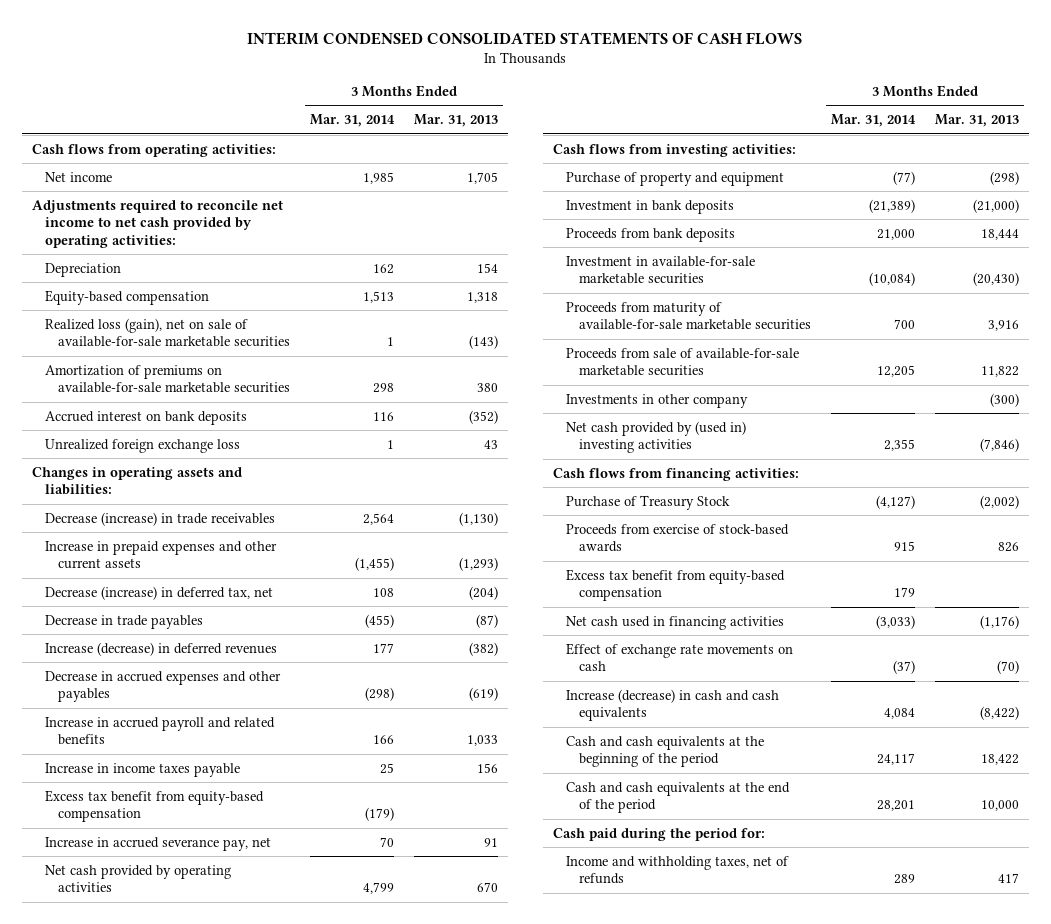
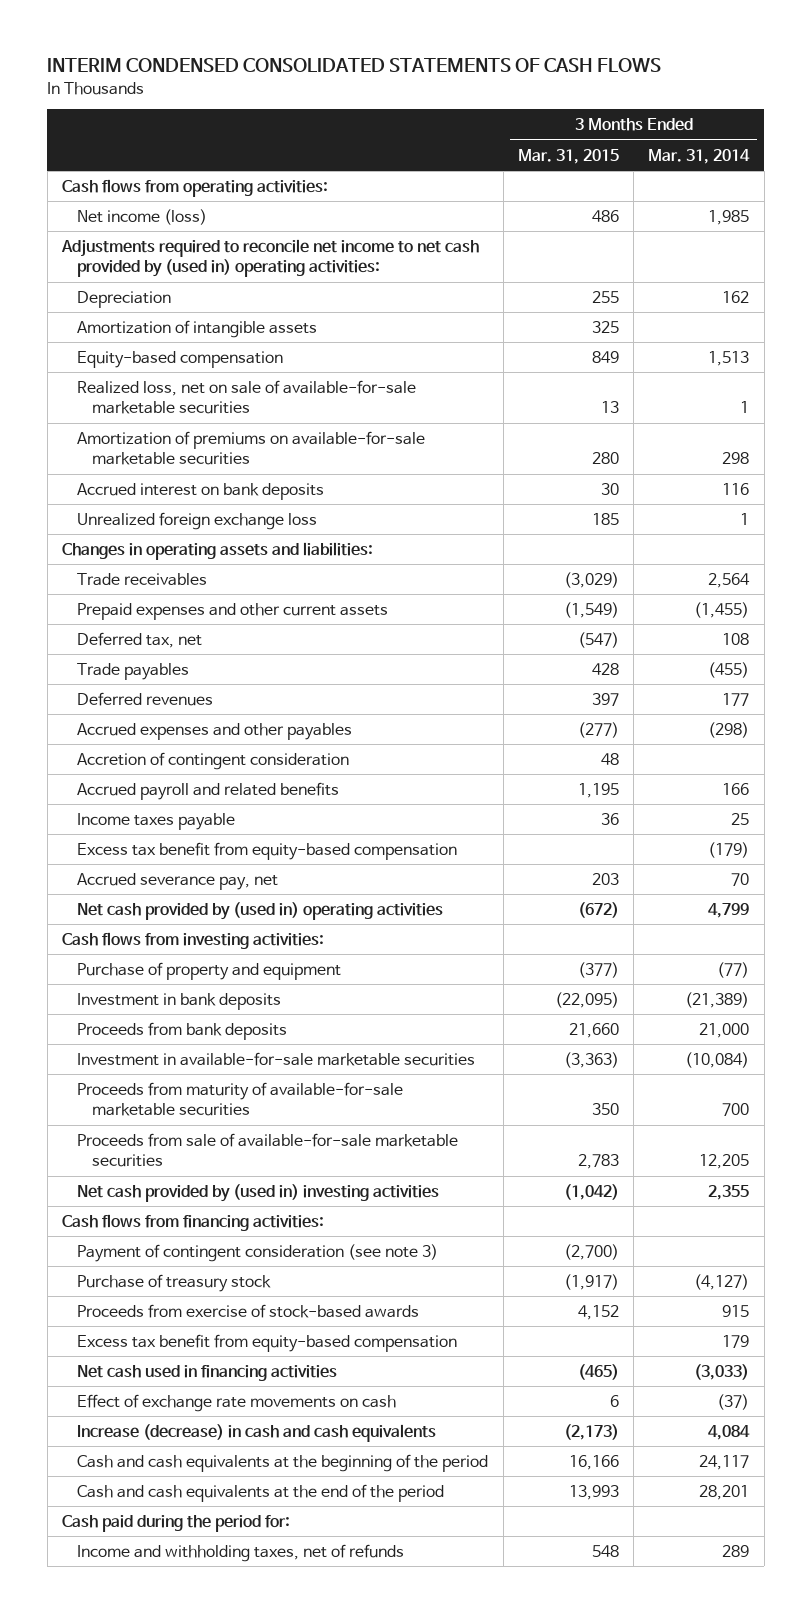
[413,114,498,128] Mar. 31, 2013 -> none
none -> [517,148,619,164] Mar. 31, 2015
[44,171,112,182] Net income -> [77,208,208,225] Net income (loss)
[31,199,283,248] Adjustments required to reconcile net income to net cash provided by operating activities: -> [61,238,480,278] Adjustments required to reconcile net income to net cash provided by (used in) operating activities:
none -> [77,319,318,338] Amortization of intangible assets
[44,317,290,348] Realized loss (gain), net on sale of available-for-sale marketable securities -> [77,379,417,415] Realized loss, net on sale of available-for-sale marketable securities
[44,511,275,526] Decrease (increase) in trade receivables -> [77,572,208,586] Trade receivables
[44,540,277,570] Increase in prepaid expenses and other current assets -> [77,602,389,620] Prepaid expenses and other current assets
[44,585,273,600] Decrease (increase) in deferred tax, net -> [77,631,203,648] Deferred tax, net
[44,614,203,629] Decrease in trade payables -> [77,662,190,680] Trade payables
[44,641,277,656] Increase (decrease) in deferred revenues -> [77,691,214,706] Deferred revenues
[44,670,281,703] Decrease in accrued expenses and other payables -> [77,722,353,740] Accrued expenses and other payables
none -> [77,751,350,770] Accretion of contingent consideration
[44,716,275,746] Increase in accrued payroll and related benefits -> [77,781,340,800] Accrued payroll and related benefits
[44,762,240,777] Increase in income taxes payable -> [77,812,236,830] Income taxes payable
[44,836,271,851] Increase in accrued severance pay, net -> [77,872,279,890] Accrued severance pay, net
[44,864,231,893] Net cash provided by operating activities -> [77,901,444,920] Net cash provided by (used in) operating activities
[566,393,749,408] Investments in other company -> none
none -> [77,1243,439,1262] Payment of contingent consideration (see note 3)
[566,494,731,510] Purchase of Treasury Stock -> [77,1273,272,1292] Purchase of treasury stock

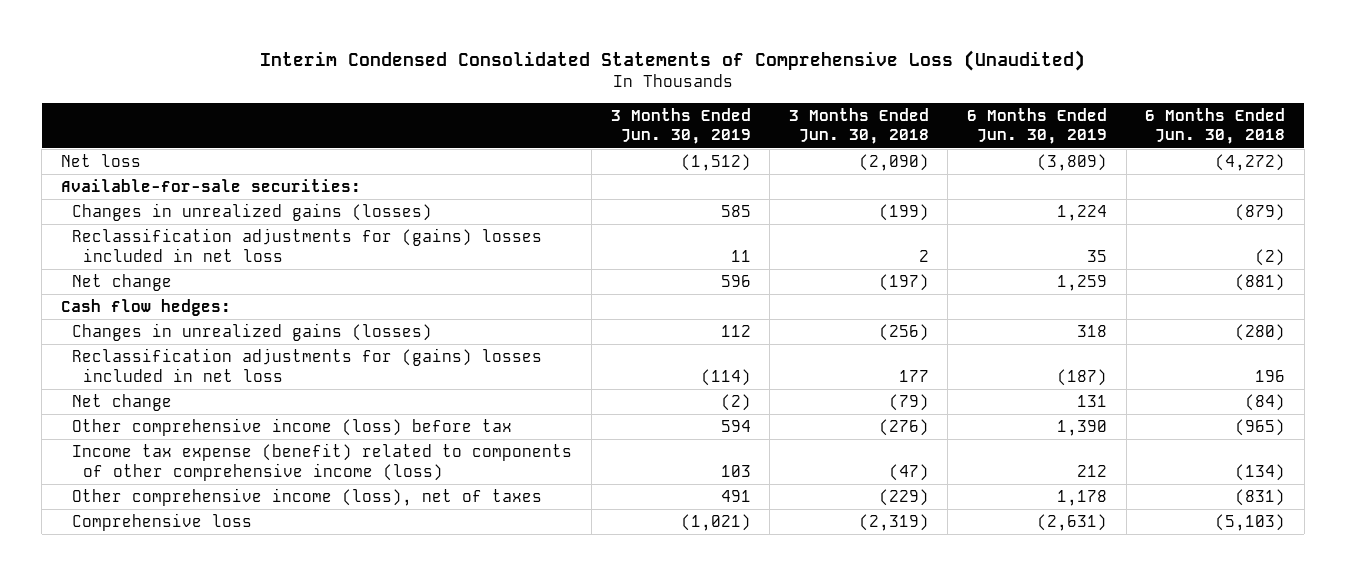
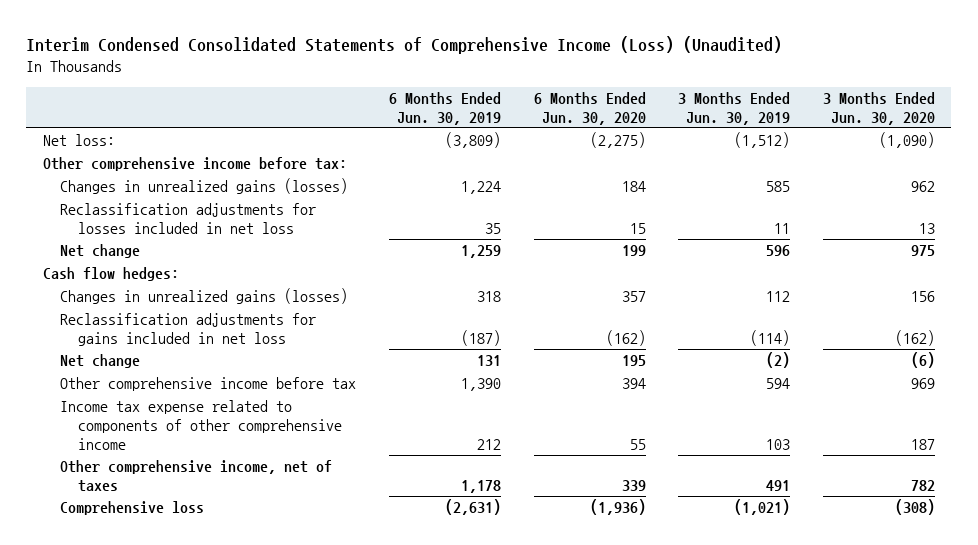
[260,50,1086,72] Interim Condensed Consolidated Statements of Comprehensive Loss (Unaudited) -> [26,36,783,55] Interim Condensed Consolidated Statements of Comprehensive Income (Loss) (Unaudited)
[788,107,929,145] 3 Months Ended Jun. 30, 2018 -> none
[1145,107,1286,145] 6 Months Ended Jun. 30, 2018 -> none
none -> [533,91,646,125] 6 Months Ended Jun. 30, 2020
none -> [823,91,936,125] 3 Months Ended Jun. 30, 2020
[61,154,142,168] Net loss -> [42,134,115,147] Net loss:
[61,179,362,193] Available-for-sale securities: -> [42,157,347,172] Other comprehensive income before tax:
[72,228,543,262] Reclassification adjustments for (gains) losses included in net loss -> [60,203,317,234] Reclassification adjustments for losses included in net loss
[72,348,543,382] Reclassification adjustments for (gains) losses included in net loss -> [60,313,317,346] Reclassification adjustments for gains included in net loss
[72,418,513,437] Other comprehensive income (loss) before tax -> [60,377,357,392] Other comprehensive income before tax
[72,443,573,481] Income tax expense (benefit) related to components of other comprehensive income (loss) -> [60,400,343,450] Income tax expense related to components of other comprehensive income
[72,488,543,507] Other comprehensive income (loss), net of taxes -> [60,460,333,492] Other comprehensive income, net of taxes

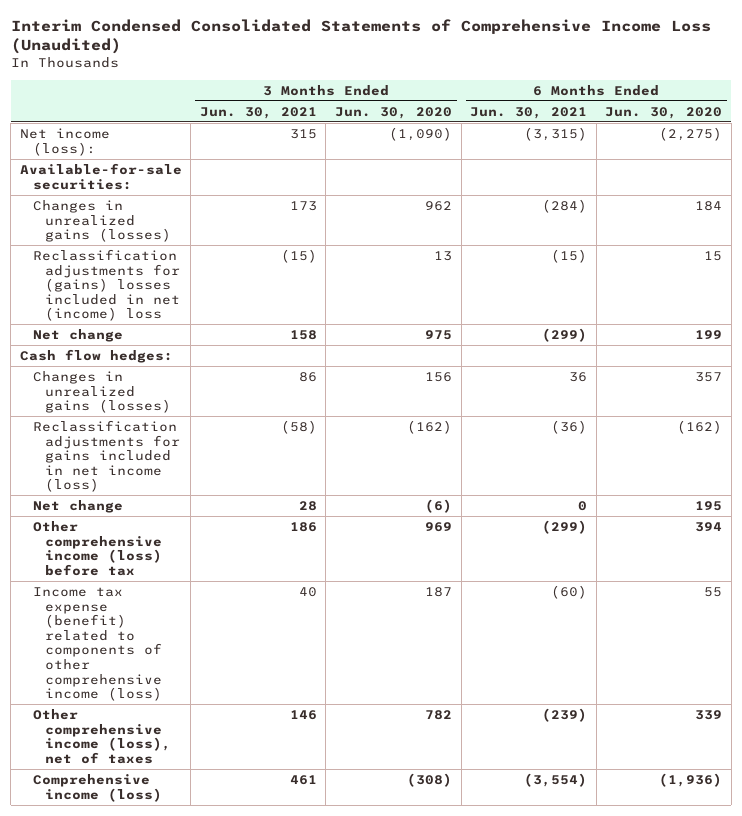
[26,36,783,55] Interim Condensed Consolidated Statements of Comprehensive Income (Loss) (Unaudited) -> [10,18,711,55] Interim Condensed Consolidated Statements of Comprehensive Income Loss (Unaudited)
[389,91,502,125] 6 Months Ended Jun. 30, 2019 -> none
[678,91,791,125] 3 Months Ended Jun. 30, 2019 -> none
none -> [199,106,317,119] Jun. 30, 2021
none -> [470,106,588,119] Jun. 30, 2021
[42,134,115,147] Net loss: -> [19,127,110,156] Net income (loss):
[42,157,347,172] Other comprehensive income before tax: -> [19,162,182,190] Available-for-sale securities:
[60,203,317,234] Reclassification adjustments for losses included in net loss -> [32,248,181,322] Reclassification adjustments for (gains) losses included in net (income) loss
[60,313,317,346] Reclassification adjustments for gains included in net loss -> [32,419,181,493] Reclassification adjustments for gains included in net income (loss)
[60,377,357,392] Other comprehensive income before tax -> [32,520,163,576] Other comprehensive income (loss) before tax
[60,400,343,450] Income tax expense related to components of other comprehensive income -> [32,586,163,702] Income tax expense (benefit) related to components of other comprehensive income (loss)
[60,460,333,492] Other comprehensive income, net of taxes -> [32,708,172,764] Other comprehensive income (loss), net of taxes
[60,501,205,516] Comprehensive loss -> [32,773,163,802] Comprehensive income (loss)

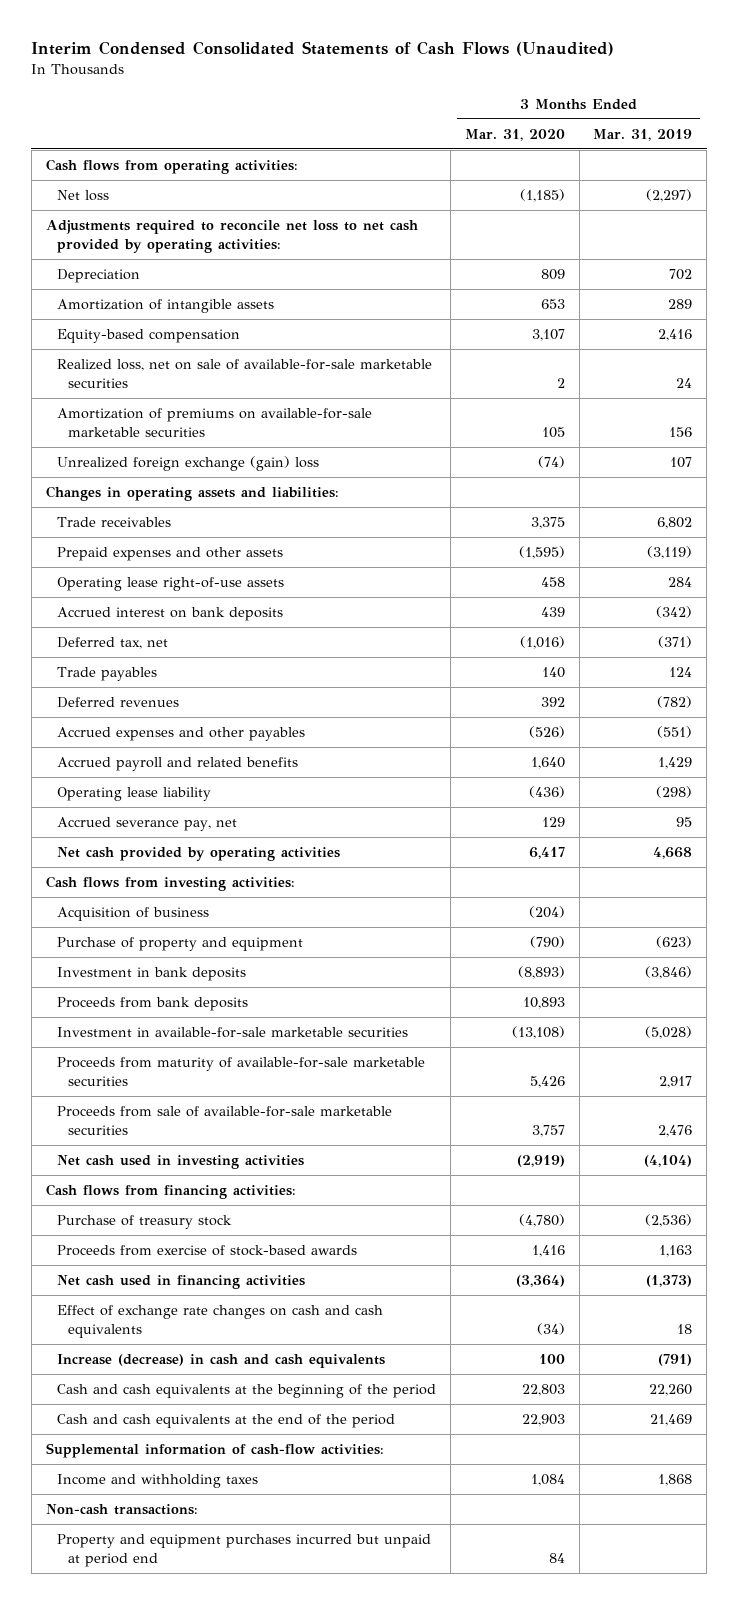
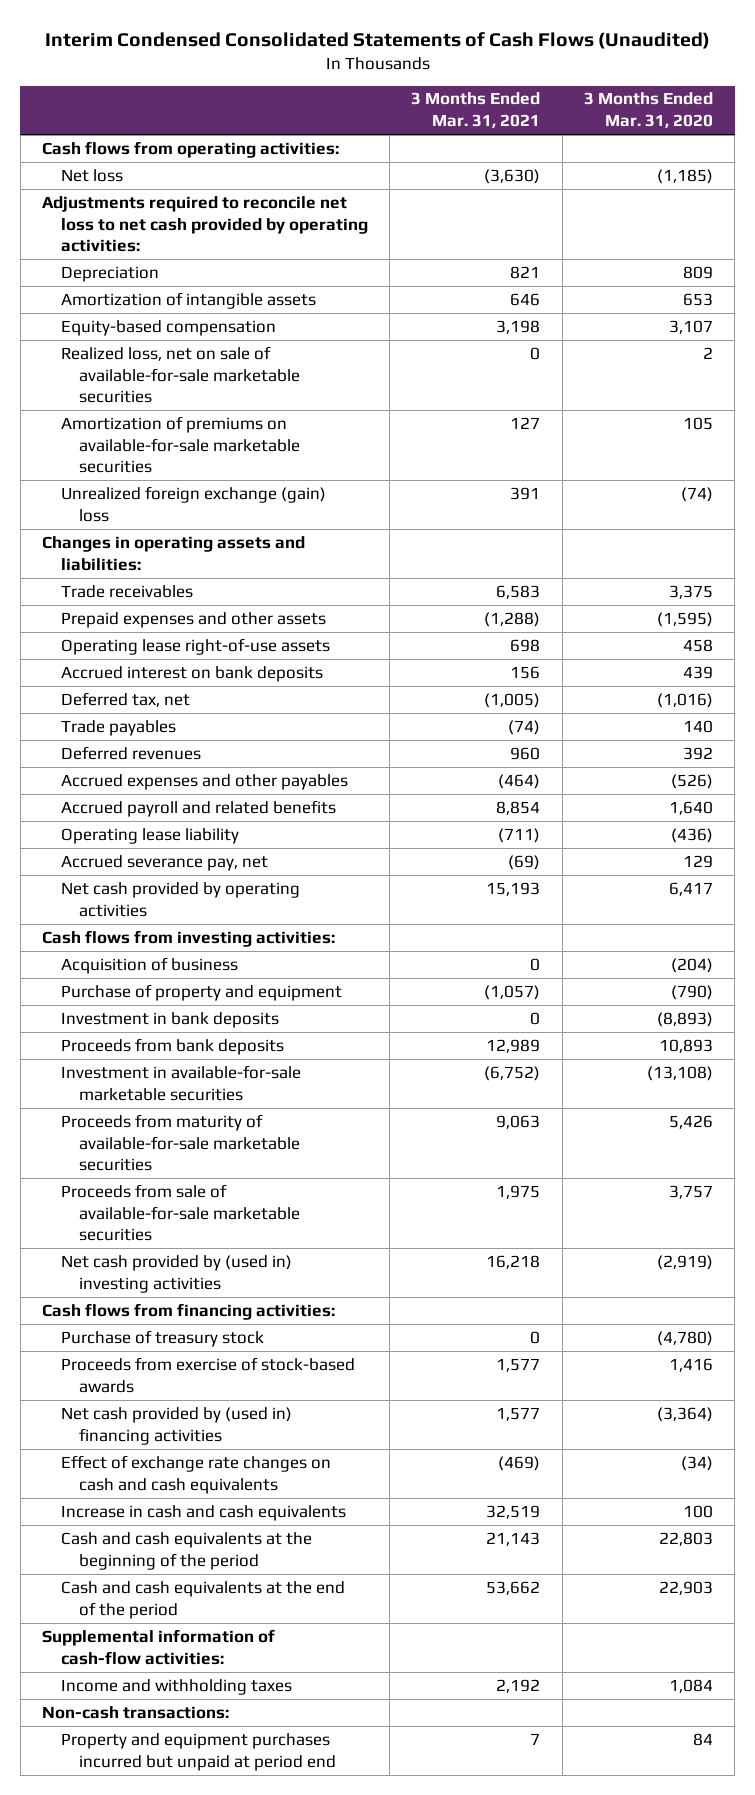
[593,128,693,141] Mar. 31, 2019 -> none
none -> [411,92,541,129] 3 Months Ended Mar. 31, 2021
[56,1155,304,1170] Net cash used in investing activities -> [60,1254,292,1293] Net cash provided by (used in) investing activities
[56,1275,305,1290] Net cash used in financing activities -> [60,1406,292,1445] Net cash provided by (used in) financing activities
[56,1354,385,1369] Increase (decrease) in cash and cash equivalents -> [60,1504,346,1521] Increase in cash and cash equivalents

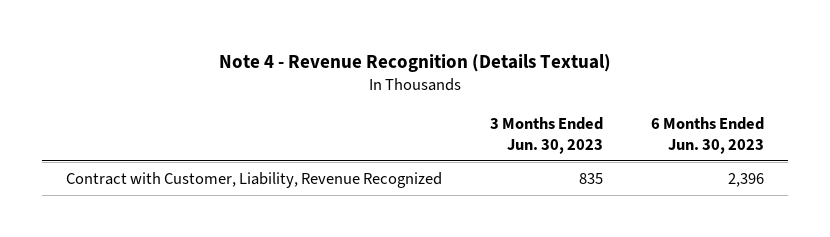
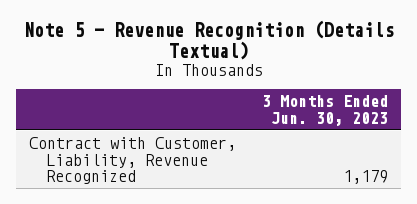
[218,53,611,72] Note 4 - Revenue Recognition (Details Textual) -> [23,19,394,60] Note 5 - Revenue Recognition (Details Textual)
[650,116,764,154] 6 Months Ended Jun. 30, 2023 -> none
[578,173,603,185] 835 -> [343,170,389,185] 1,179

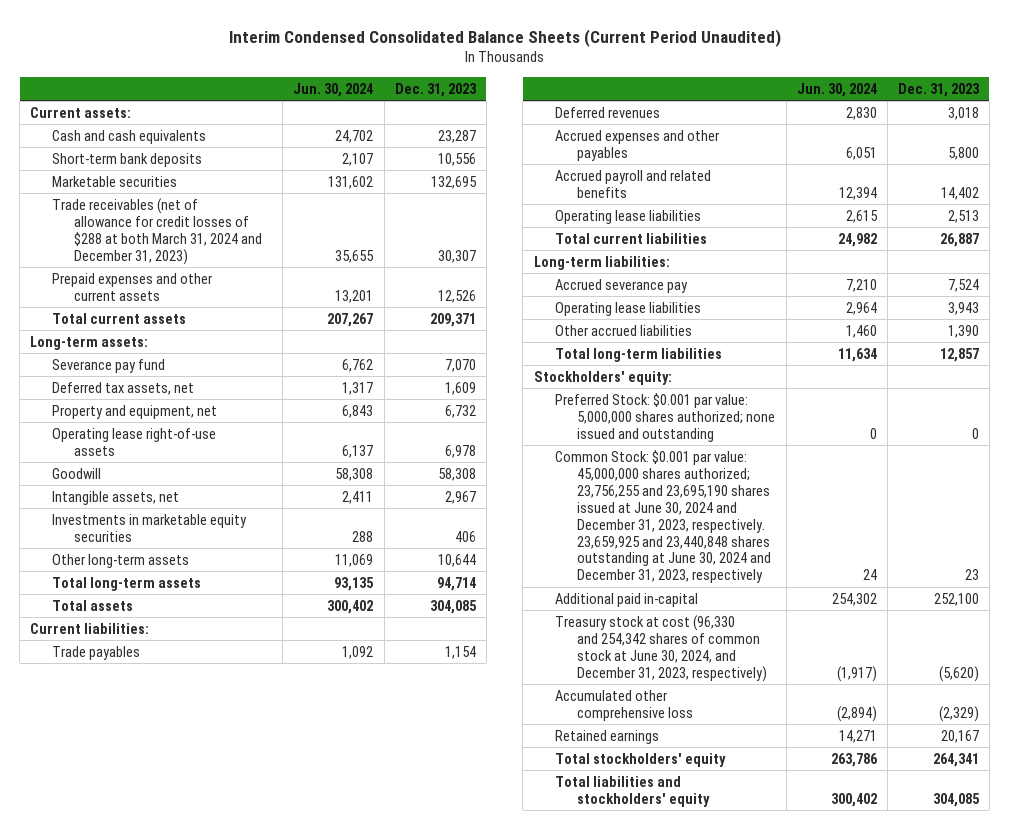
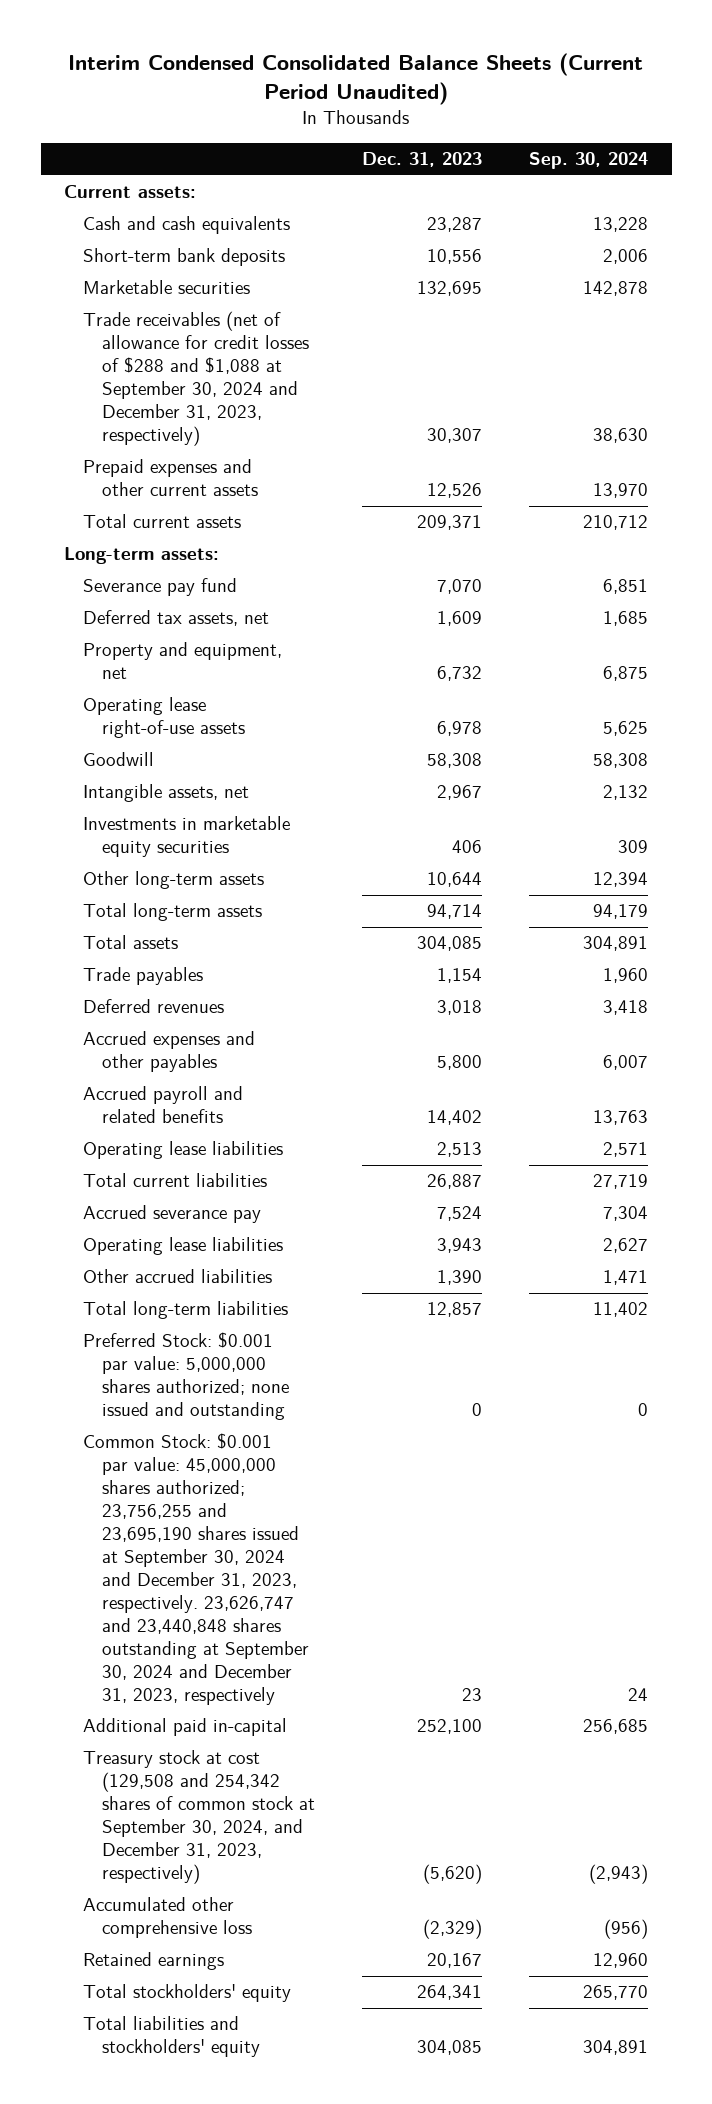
[293,82,374,97] Jun. 30, 2024 -> none
none -> [528,152,648,170] Sep. 30, 2024
[52,197,263,265] Trade receivables (net of allowance for credit losses of $288 at both March 31, 2024 and December 31, 2023) -> [82,311,309,447] Trade receivables (net of allowance for credit losses of $288 and $1,088 at September 30, 2024 and December 31, 2023, respectively)
[30,622,150,634] Current liabilities: -> none
[533,255,670,270] Long-term liabilities: -> none
[533,370,672,385] Stockholders' equity: -> none
[555,449,772,584] Common Stock: $0.001 par value: 45,000,000 shares authorized; 23,756,255 and 23,695,190 shares issued at June 30, 2024 and December 31, 2023, respectively. 23,659,925 and 23,440,848 shares outstanding at June 30, 2024 and December 31, 2023, respectively -> [82,1433,309,1706] Common Stock: $0.001 par value: 45,000,000 shares authorized; 23,756,255 and 23,695,190 shares issued at September 30, 2024 and December 31, 2023, respectively. 23,626,747 and 23,440,848 shares outstanding at September 30, 2024 and December 31, 2023, respectively
[555,614,768,682] Treasury stock at cost (96,330 and 254,342 shares of common stock at June 30, 2024, and December 31, 2023, respectively) -> [82,1750,315,1885] Treasury stock at cost (129,508 and 254,342 shares of common stock at September 30, 2024, and December 31, 2023, respectively)

